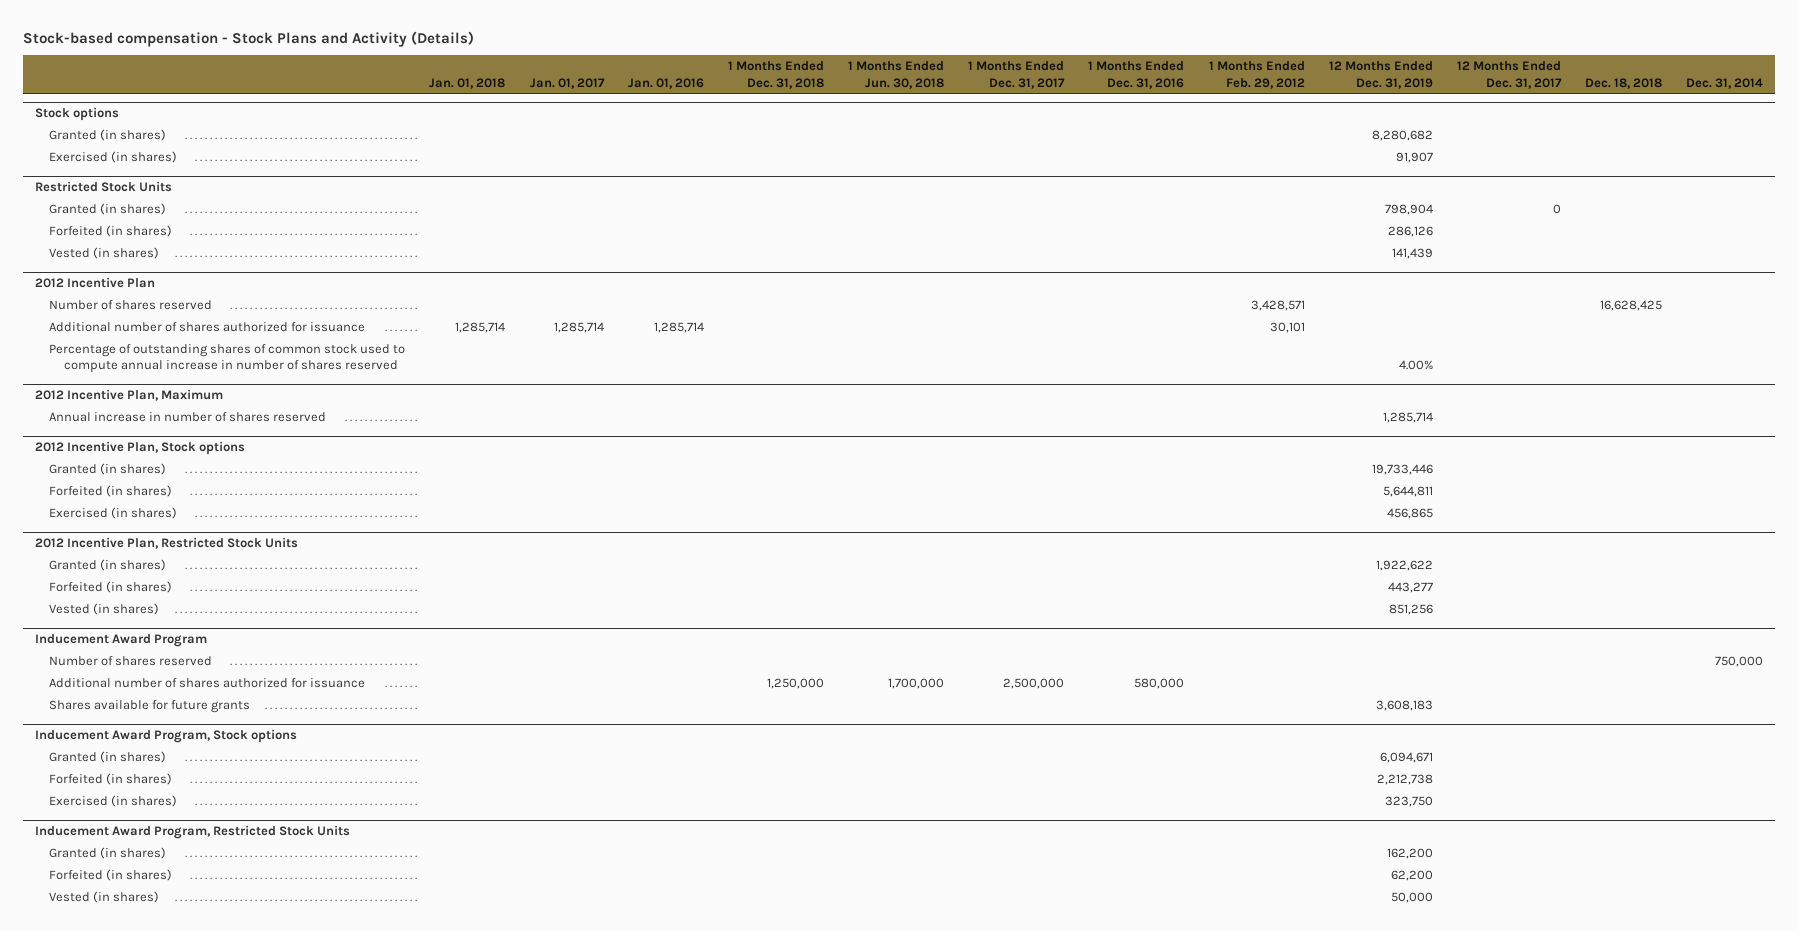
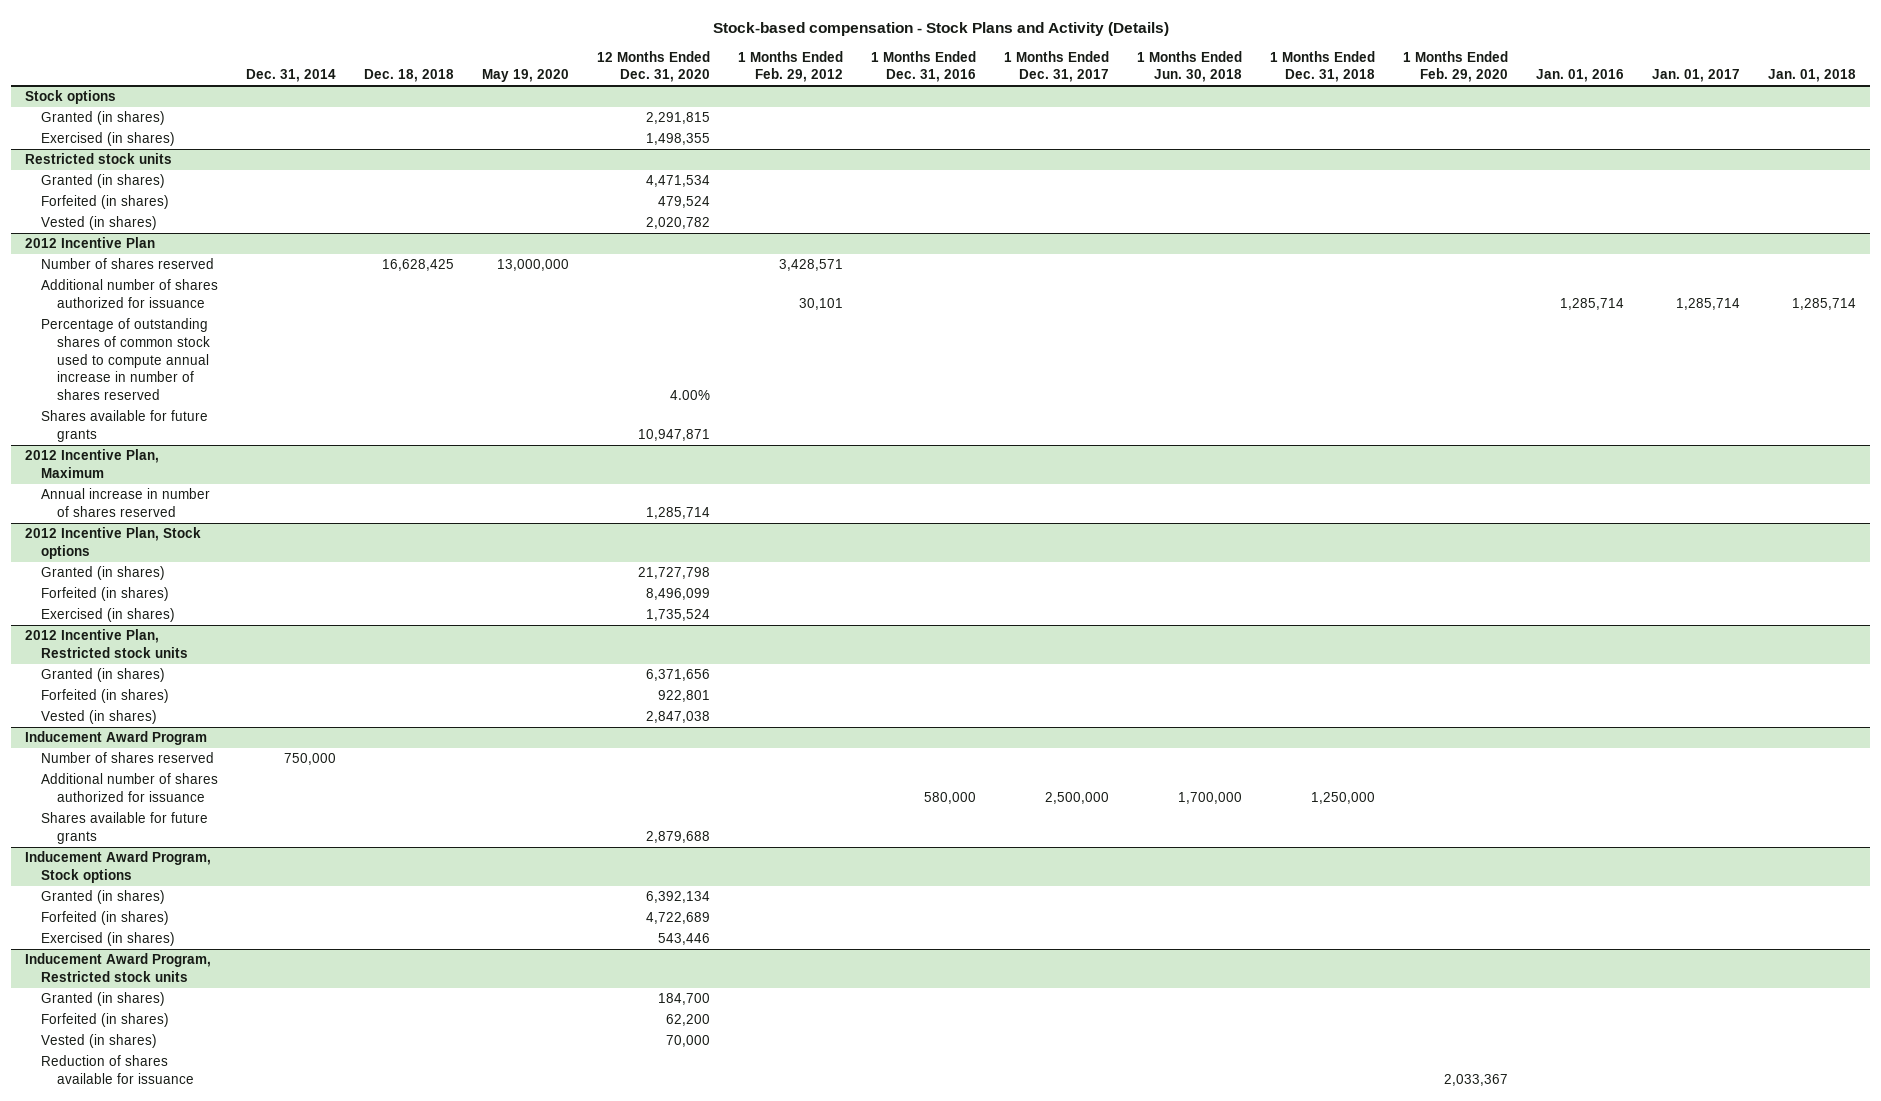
[1328,61,1433,89] 12 Months Ended Dec. 31, 2019 -> none
[1456,61,1562,89] 12 Months Ended Dec. 31, 2017 -> none
none -> [482,69,570,83] May 19, 2020
none -> [597,50,711,83] 12 Months Ended Dec. 31, 2020
none -> [1402,50,1508,83] 1 Months Ended Feb. 29, 2020
[34,181,172,193] Restricted Stock Units -> [25,153,173,165] Restricted stock units
none -> [41,410,209,442] Shares available for future grants
[34,537,298,550] 2012 Incentive Plan, Restricted Stock Units -> [25,629,189,658] 2012 Incentive Plan, Restricted stock units
[34,825,350,840] Inducement Award Program, Restricted Stock Units -> [25,953,212,982] Inducement Award Program, Restricted stock units
none -> [41,1055,195,1084] Reduction of shares available for issuance

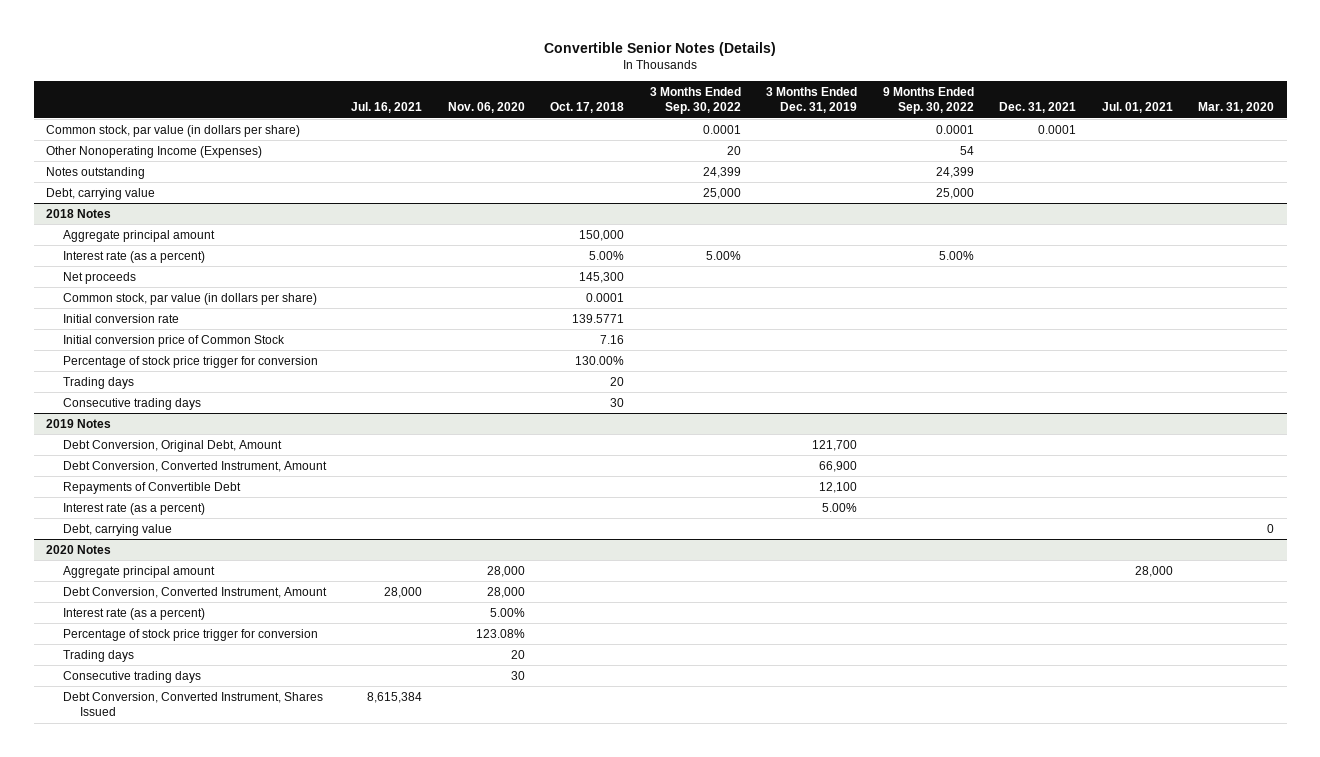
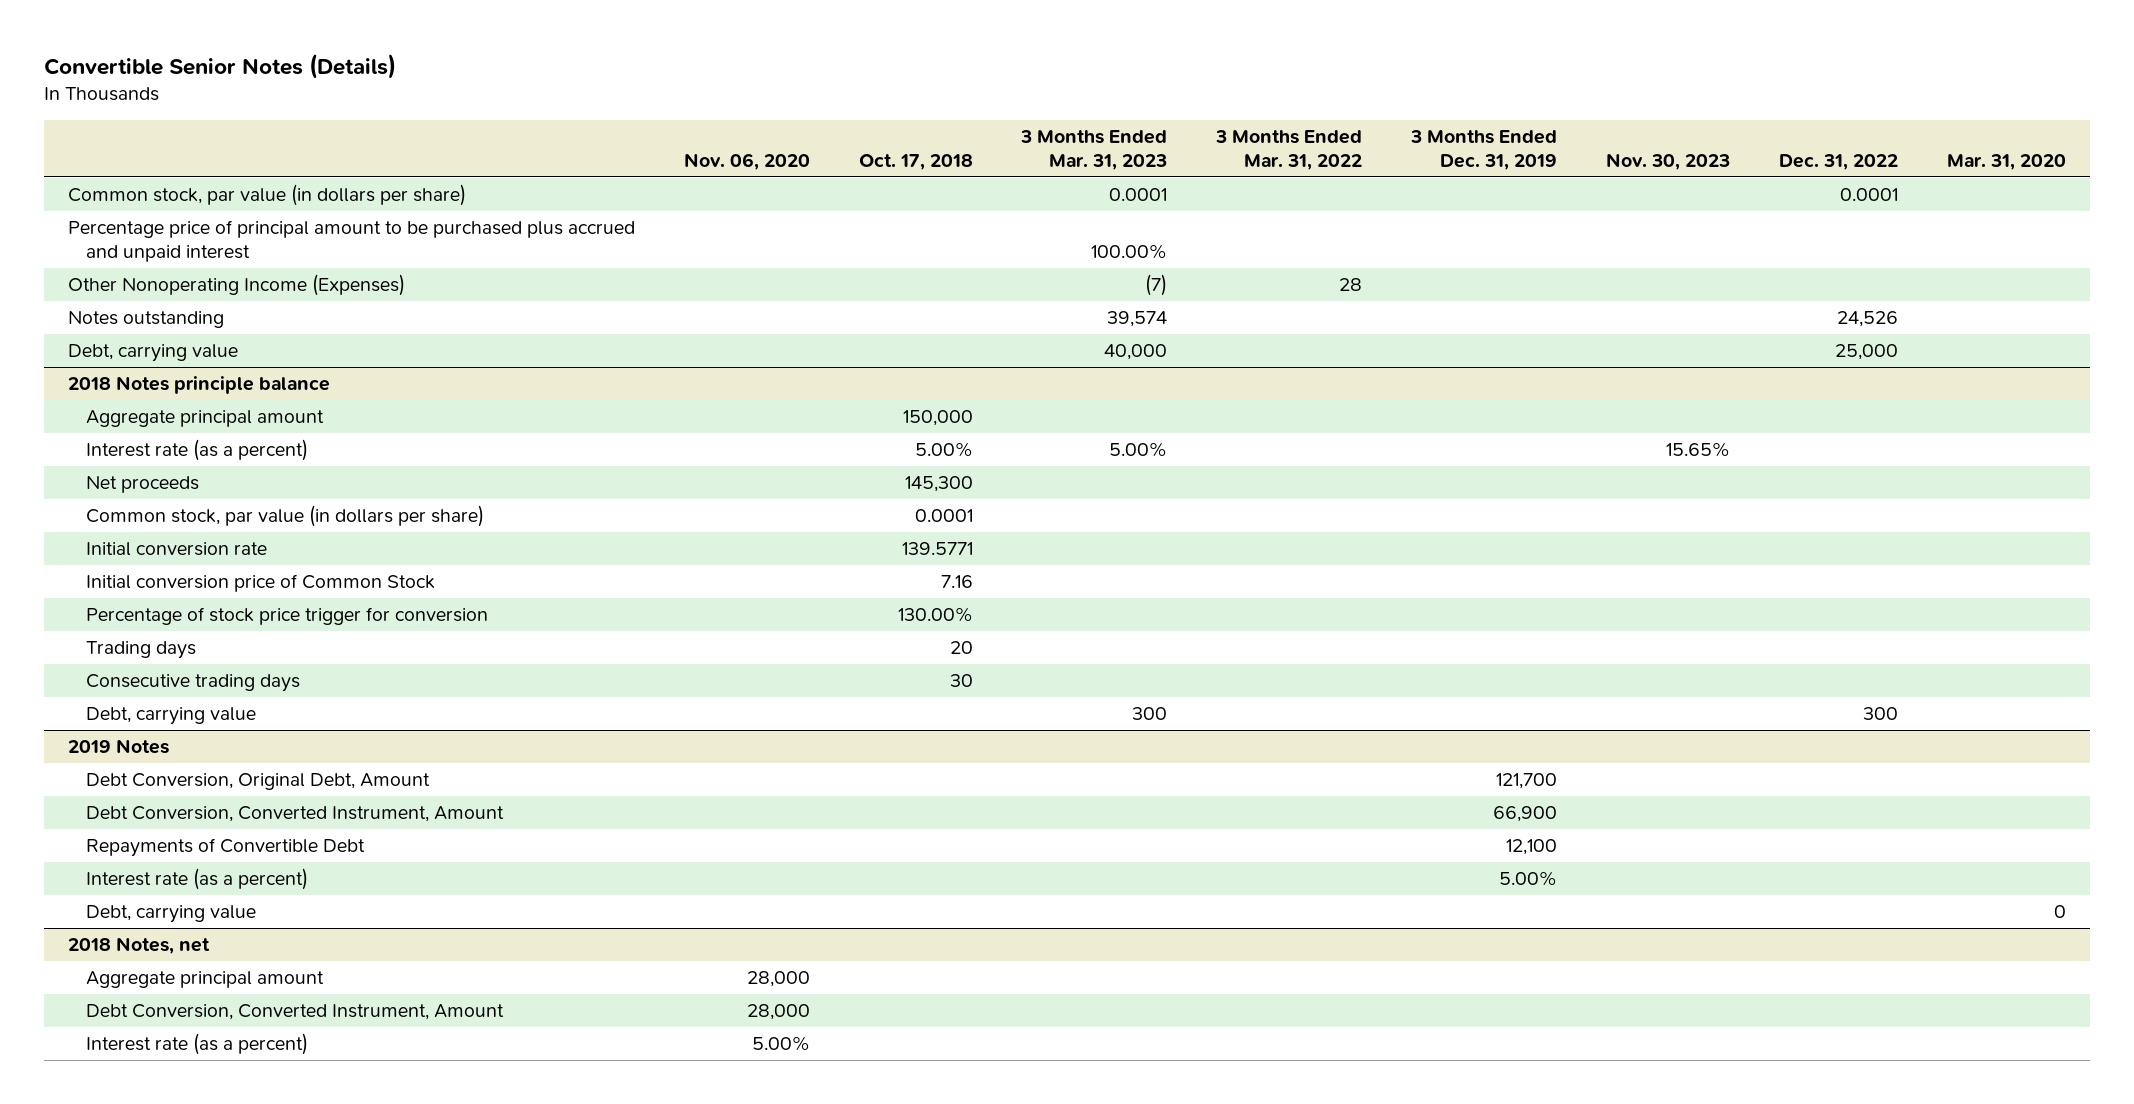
[351,102,423,114] Jul. 16, 2021 -> none
[649,86,741,115] 3 Months Ended Sep. 30, 2022 -> none
[882,86,974,115] 9 Months Ended Sep. 30, 2022 -> none
[999,102,1077,114] Dec. 31, 2021 -> none
[1101,102,1173,114] Jul. 01, 2021 -> none
none -> [1020,129,1168,170] 3 Months Ended Mar. 31, 2023
none -> [1215,129,1363,170] 3 Months Ended Mar. 31, 2022
none -> [1605,152,1730,170] Nov. 30, 2023
none -> [1778,153,1898,170] Dec. 31, 2022
none -> [67,219,635,263] Percentage price of principal amount to be purchased plus accrued and unpaid interest
[46,208,112,218] 2018 Notes -> [67,375,330,394] 2018 Notes principle balance
none -> [86,706,257,725] Debt, carrying value
[46,544,112,554] 2020 Notes -> [67,936,210,954] 2018 Notes, net
[62,628,318,641] Percentage of stock price trigger for conversion -> none
[62,649,134,662] Trading days -> none
[62,670,201,683] Consecutive trading days -> none
[62,691,323,717] Debt Conversion, Converted Instrument, Shares Issued -> none

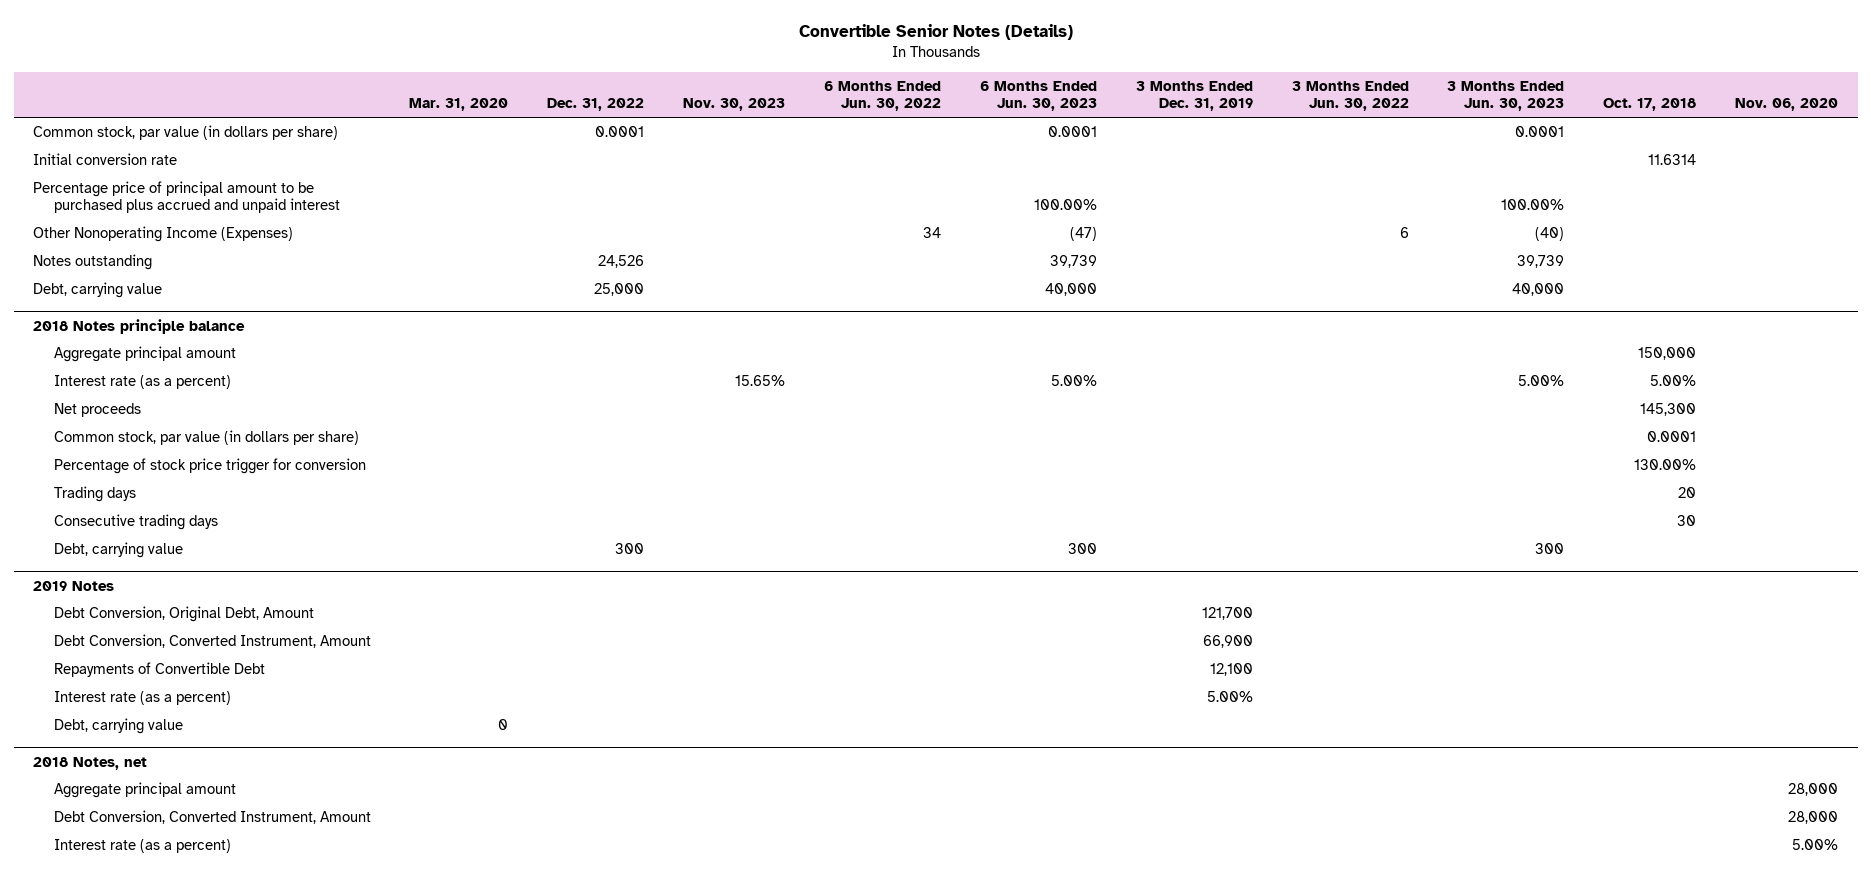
[1020,129,1168,170] 3 Months Ended Mar. 31, 2023 -> none
[1215,129,1363,170] 3 Months Ended Mar. 31, 2022 -> none
none -> [823,80,941,112] 6 Months Ended Jun. 30, 2022
none -> [979,80,1097,112] 6 Months Ended Jun. 30, 2023
none -> [1291,80,1409,112] 3 Months Ended Jun. 30, 2022
none -> [1447,80,1565,112] 3 Months Ended Jun. 30, 2023
none -> [32,152,177,165] Initial conversion rate
[86,541,268,556] Initial conversion rate -> none
[86,573,436,592] Initial conversion price of Common Stock -> none

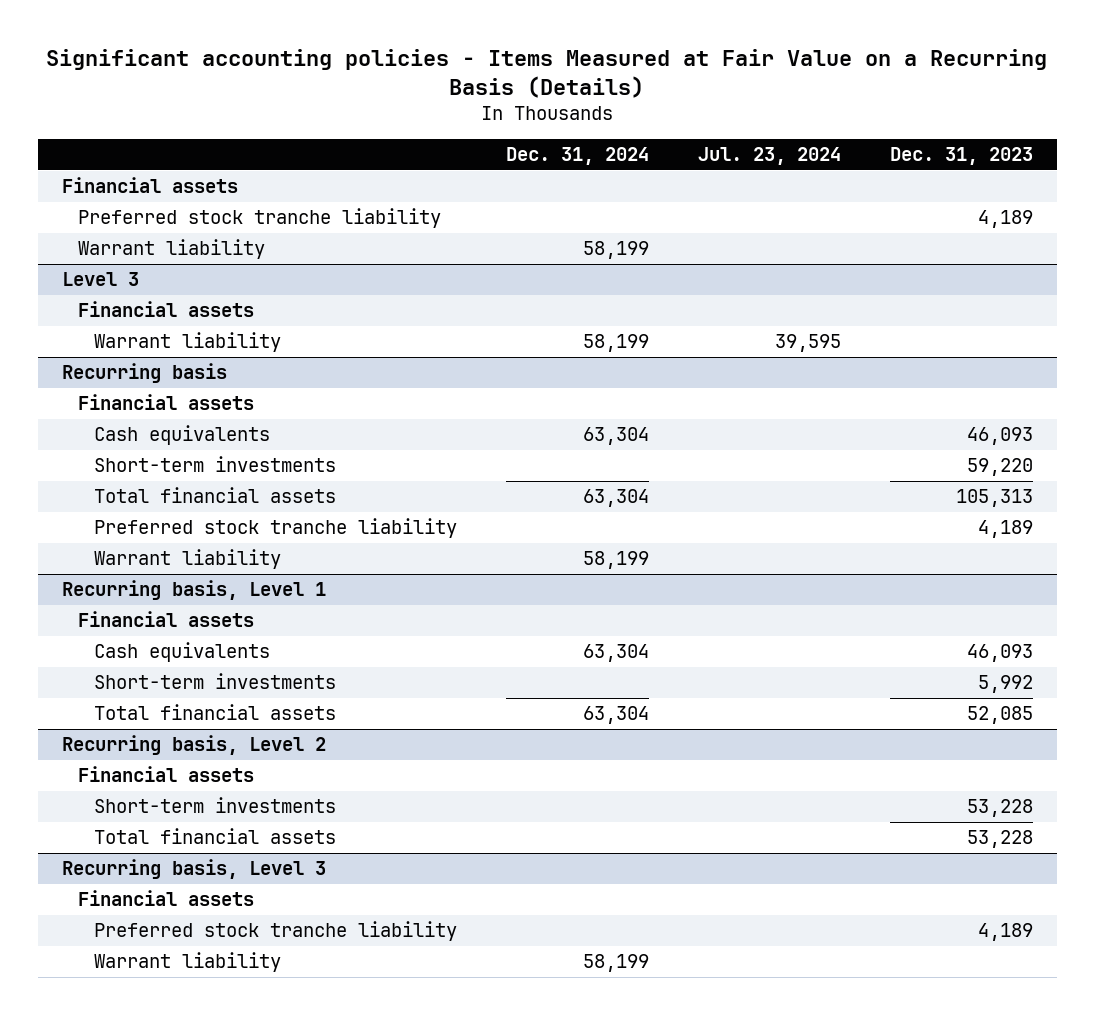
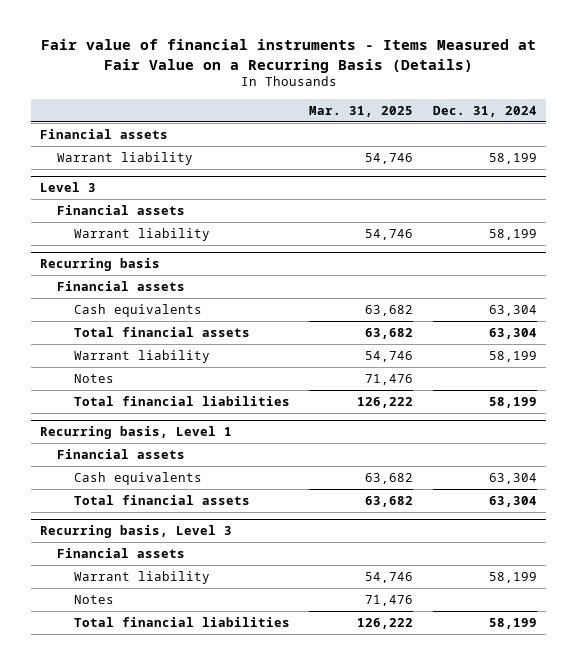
[46,49,1048,99] Significant accounting policies - Items Measured at Fair Value on a Recurring Basis (Details) -> [40,39,536,73] Fair value of financial instruments - Items Measured at Fair Value on a Recurring Basis (Details)
[697,147,841,166] Jul. 23, 2024 -> none
[889,147,1033,166] Dec. 31, 2023 -> none
none -> [309,105,414,117] Mar. 31, 2025
[78,208,442,229] Preferred stock tranche liability -> none
[94,456,337,473] Short-term investments -> none
[94,518,458,539] Preferred stock tranche liability -> none
none -> [73,373,114,383] Notes
none -> [73,395,290,406] Total financial liabilities
[94,673,337,690] Short-term investments -> none
[62,735,327,756] Recurring basis, Level 2 -> none
[78,766,255,783] Financial assets -> none
[94,797,337,814] Short-term investments -> none
[94,828,337,845] Total financial assets -> none
[94,921,458,942] Preferred stock tranche liability -> none
none -> [73,594,114,604] Notes
none -> [73,616,290,627] Total financial liabilities

